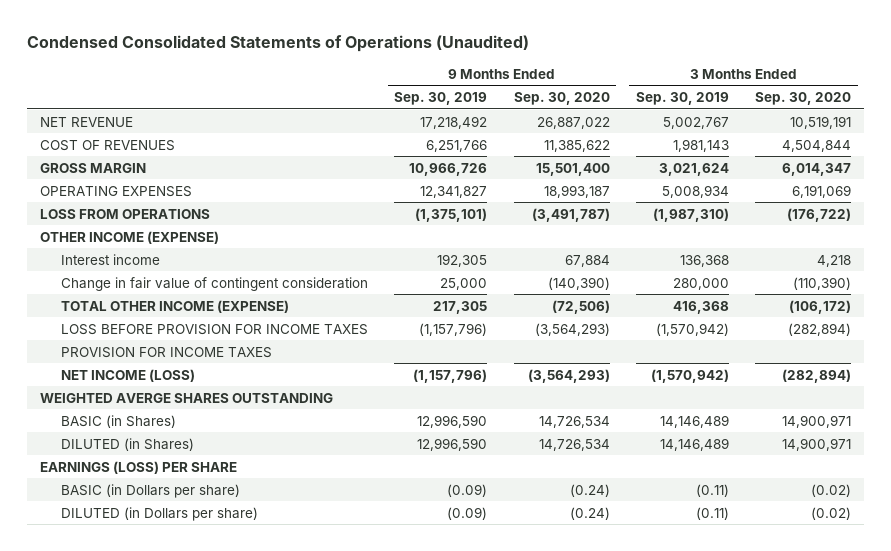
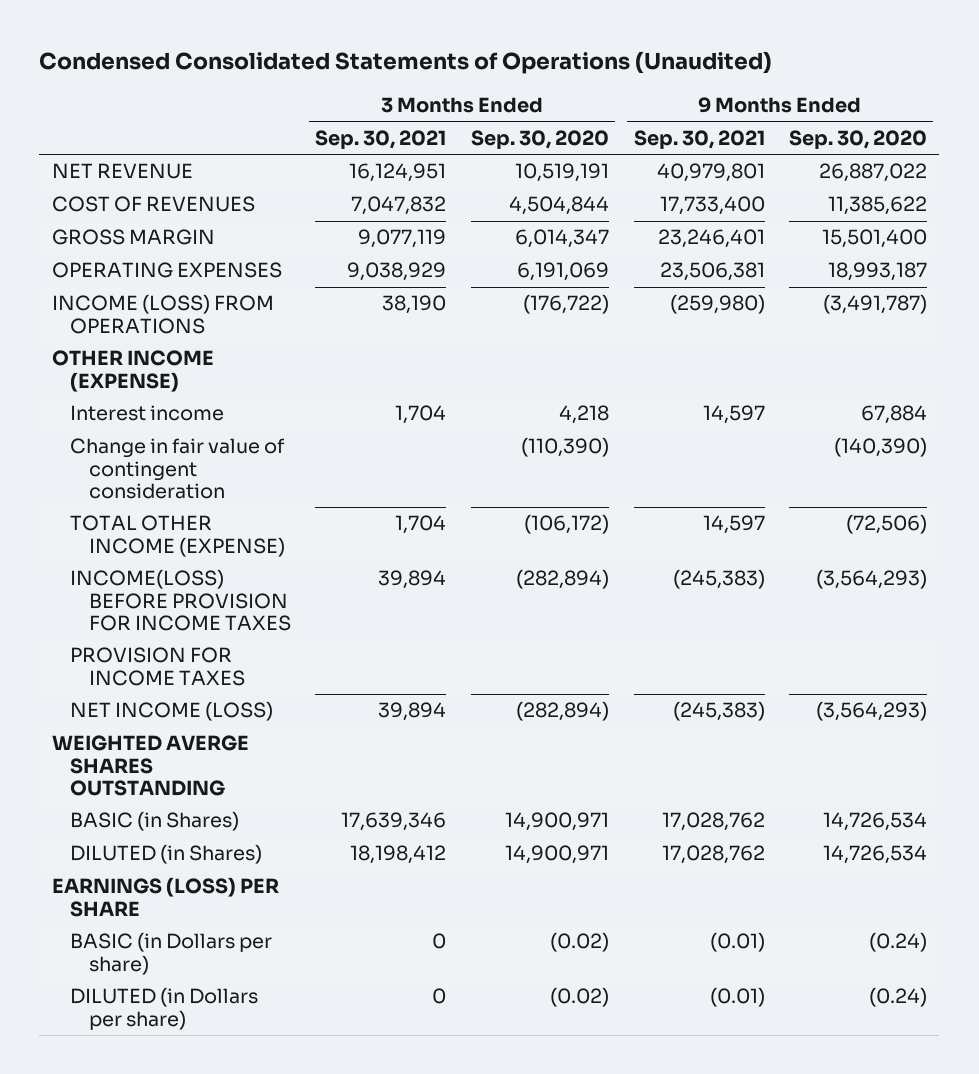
[394,92,488,106] Sep. 30, 2019 -> none
[635,92,729,106] Sep. 30, 2019 -> none
none -> [315,130,447,150] Sep. 30, 2021
none -> [633,130,765,150] Sep. 30, 2021
[40,208,211,219] LOSS FROM OPERATIONS -> [51,294,274,334] INCOME (LOSS) FROM OPERATIONS
[61,323,369,335] LOSS BEFORE PROVISION FOR INCOME TAXES -> [70,569,291,632] INCOME(LOSS) BEFORE PROVISION FOR INCOME TAXES

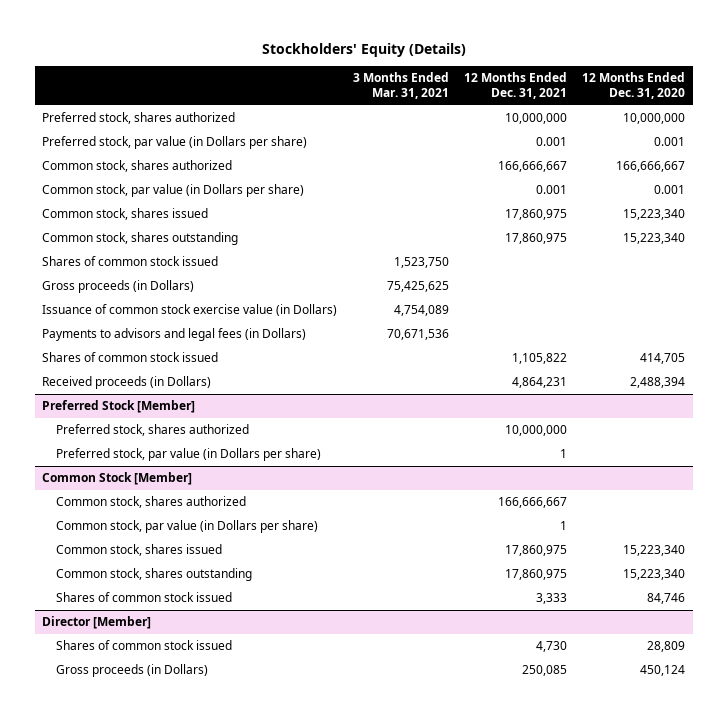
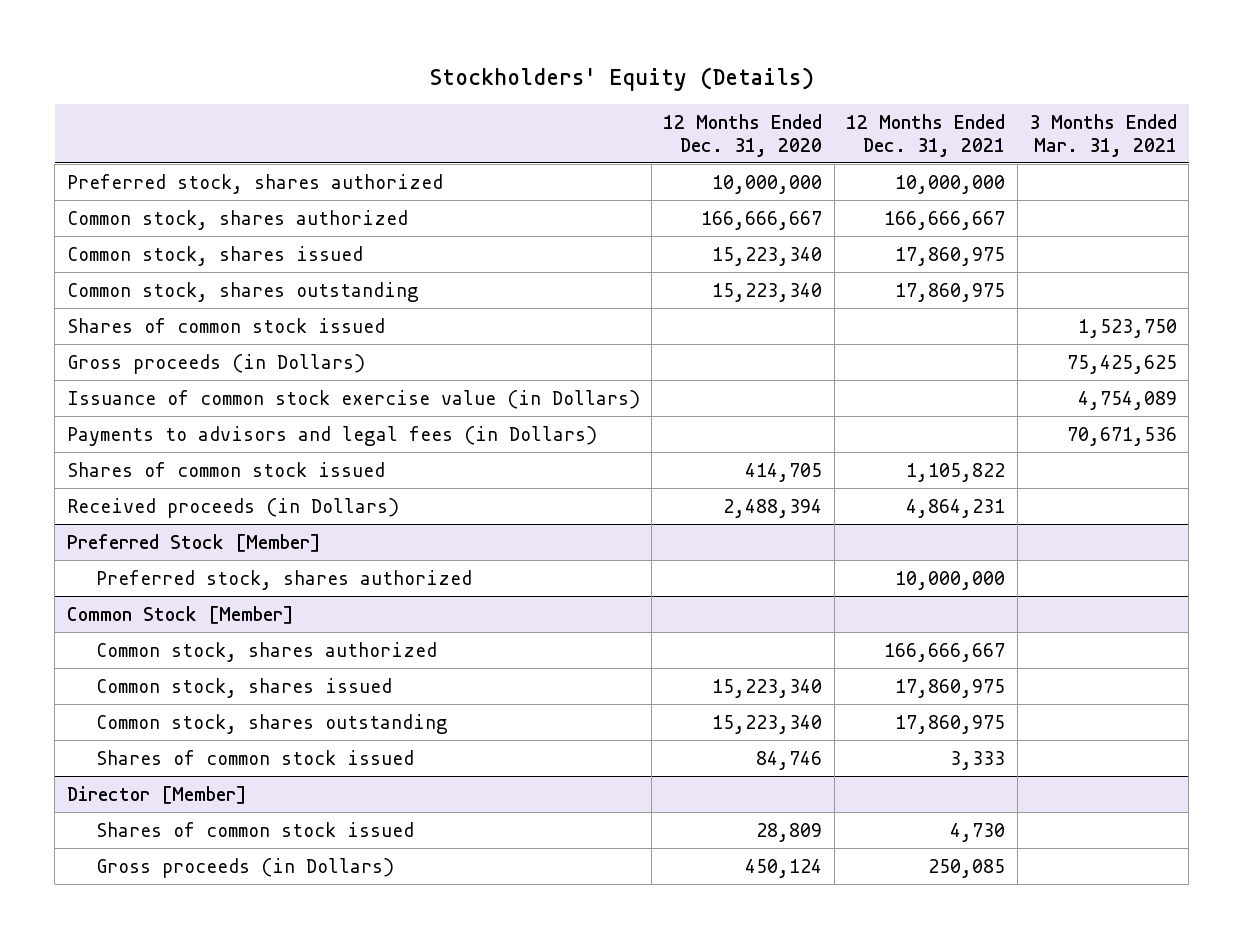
[42,136,308,150] Preferred stock, par value (in Dollars per share) -> none
[42,184,305,198] Common stock, par value (in Dollars per share) -> none
[56,448,322,462] Preferred stock, par value (in Dollars per share) -> none
[56,520,319,534] Common stock, par value (in Dollars per share) -> none

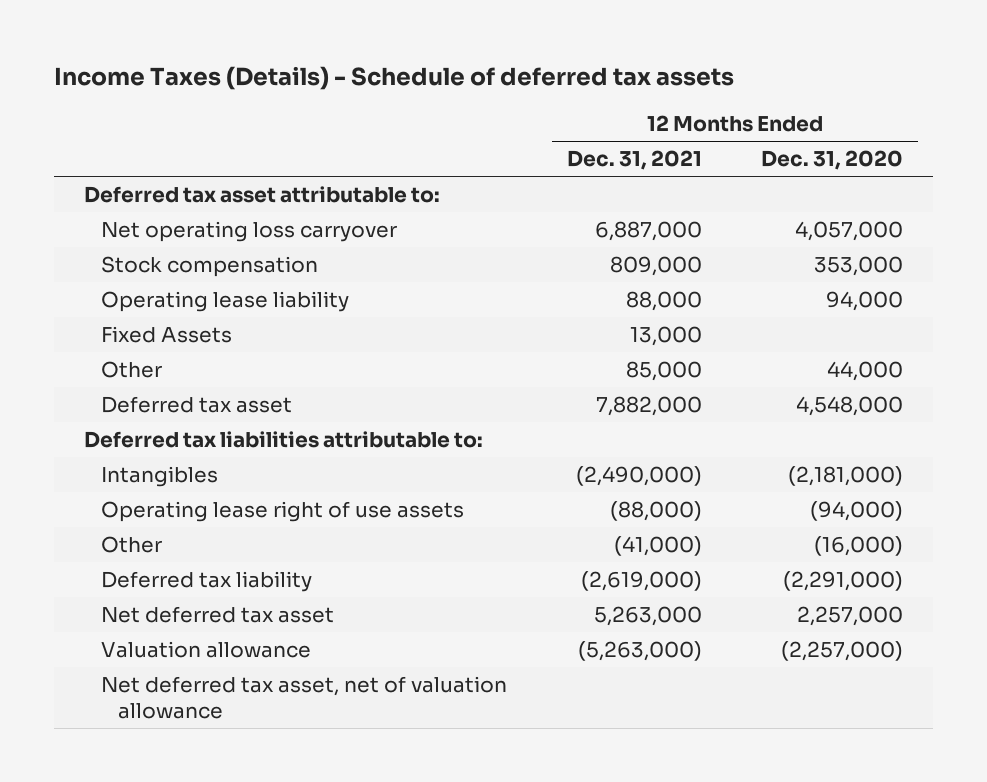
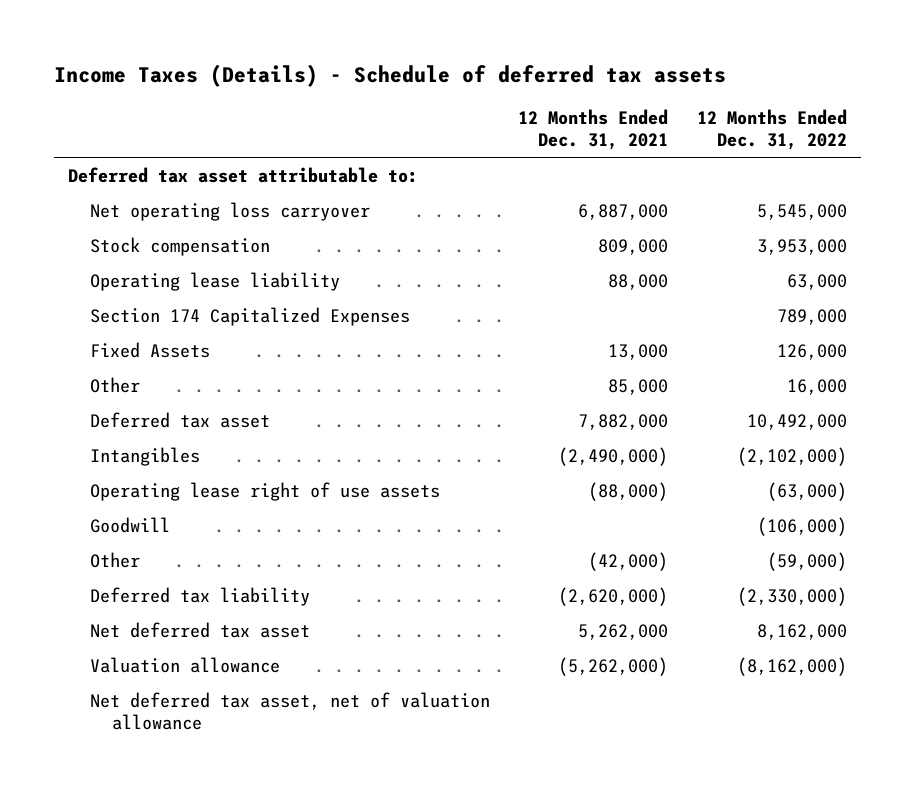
[761,150,904,171] Dec. 31, 2020 -> none
none -> [696,108,847,151] 12 Months Ended Dec. 31, 2022
none -> [89,306,410,326] Section 174 Capitalized Expenses
[83,431,483,449] Deferred tax liabilities attributable to: -> none
none -> [89,516,170,533] Goodwill
[613,536,702,557] (41,000) -> [588,551,669,571] (42,000)
[580,571,702,592] (2,619,000) -> [558,586,669,606] (2,620,000)
[593,606,702,627] 5,263,000 -> [578,623,669,640] 5,262,000
[577,641,702,662] (5,263,000) -> [558,656,669,676] (5,262,000)

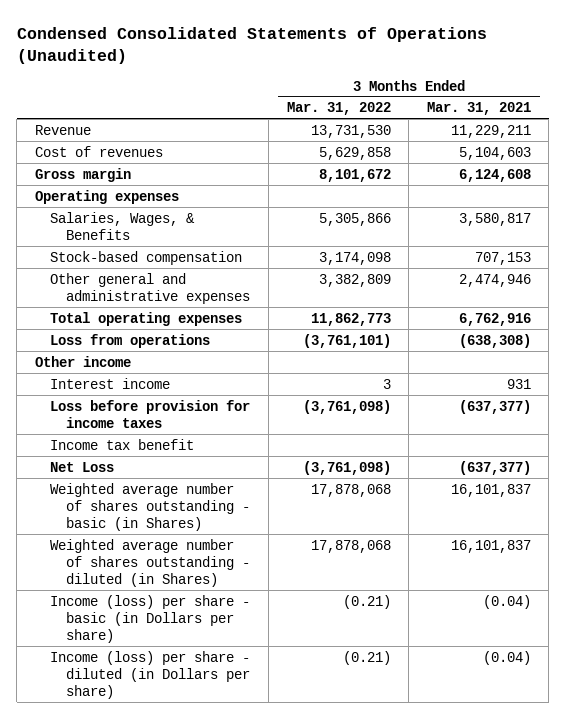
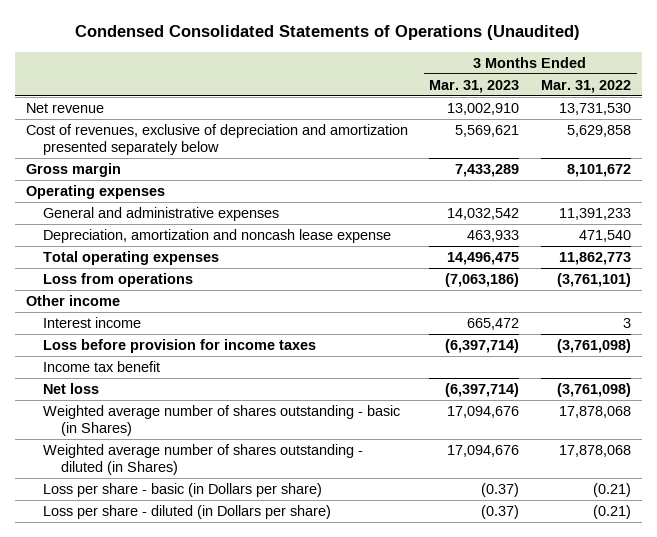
[426,102,531,116] Mar. 31, 2021 -> none
none -> [429,79,520,93] Mar. 31, 2023
[35,124,92,135] Revenue -> [25,103,104,114] Net revenue
[35,145,164,157] Cost of revenues -> [25,124,408,156] Cost of revenues, exclusive of depreciation and amortization presented separately below
[50,211,196,240] Salaries, Wages, & Benefits -> none
[50,250,243,265] Stock-based compensation -> none
[50,272,250,304] Other general and administrative expenses -> [43,207,280,222] General and administrative expenses
[318,273,391,287] 3,382,809 -> [559,208,632,221] 11,391,233
none -> [43,229,392,244] Depreciation, amortization and noncash lease expense
[50,461,115,472] Net Loss -> [43,383,100,395] Net loss
[50,594,251,643] Income (loss) per share - basic (in Dollars per share) -> [43,483,323,498] Loss per share - basic (in Dollars per share)
[50,650,251,699] Income (loss) per share - diluted (in Dollars per share) -> [43,505,332,520] Loss per share - diluted (in Dollars per share)

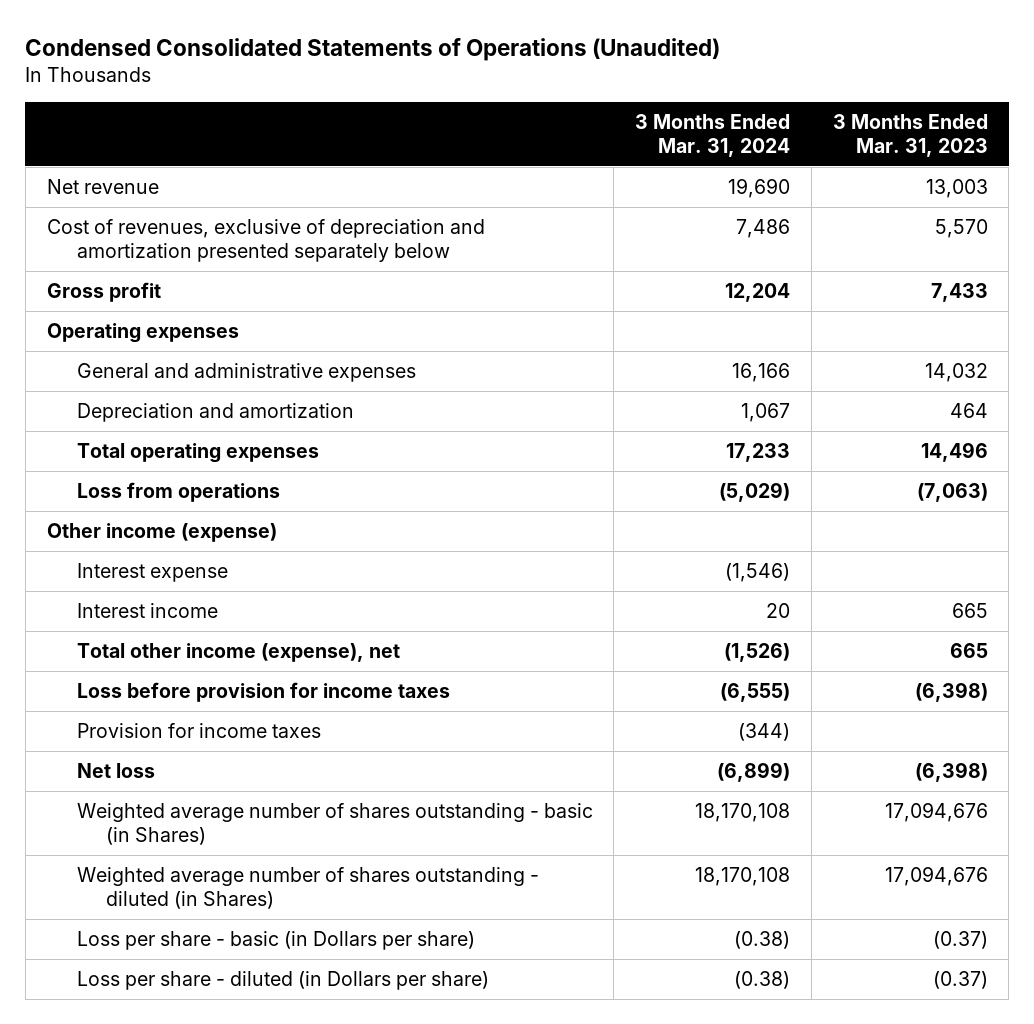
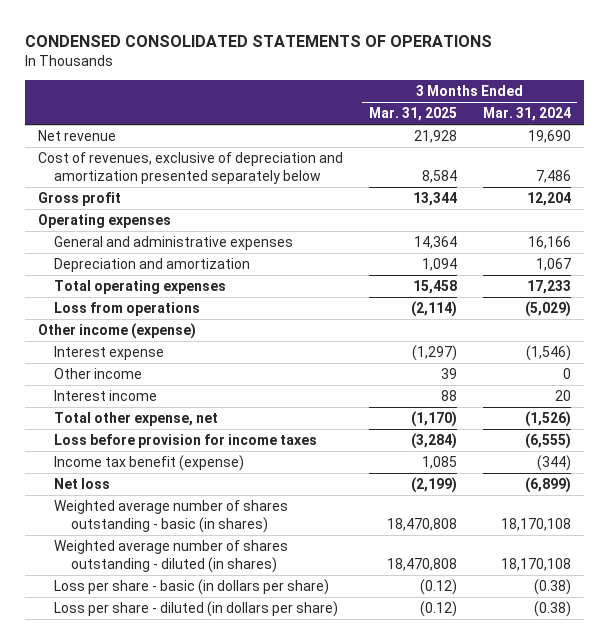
[25,37,721,61] Condensed Consolidated Statements of Operations (Unaudited) -> [24,34,492,47] CONDENSED CONSOLIDATED STATEMENTS OF OPERATIONS
[832,113,988,157] 3 Months Ended Mar. 31, 2023 -> none
none -> [368,107,457,122] Mar. 31, 2025
none -> [54,368,143,380] Other income
[76,643,400,663] Total other income (expense), net -> [54,412,219,427] Total other expense, net
[76,723,321,739] Provision for income taxes -> [54,455,245,472] Income tax benefit (expense)
[76,803,593,846] Weighted average number of shares outstanding - basic (in Shares) -> [54,500,289,533] Weighted average number of shares outstanding - basic (in shares)
[76,867,539,910] Weighted average number of shares outstanding - diluted (in Shares) -> [54,540,289,573] Weighted average number of shares outstanding - diluted (in shares)
[76,931,475,951] Loss per share - basic (in Dollars per share) -> [54,579,330,596] Loss per share - basic (in dollars per share)
[76,971,489,991] Loss per share - diluted (in Dollars per share) -> [54,601,339,618] Loss per share - diluted (in dollars per share)

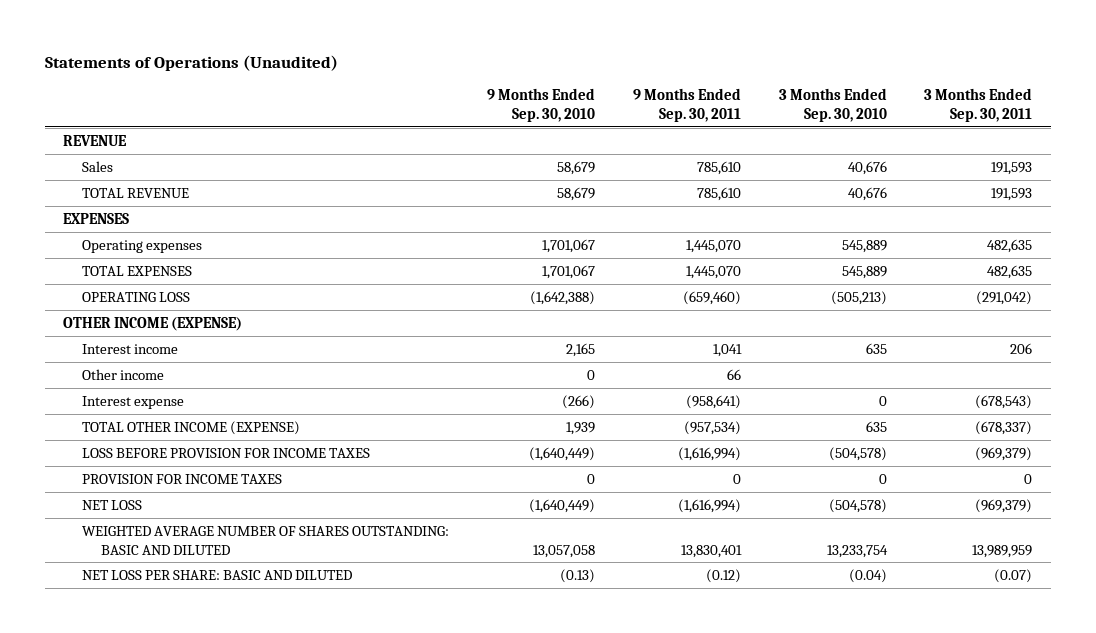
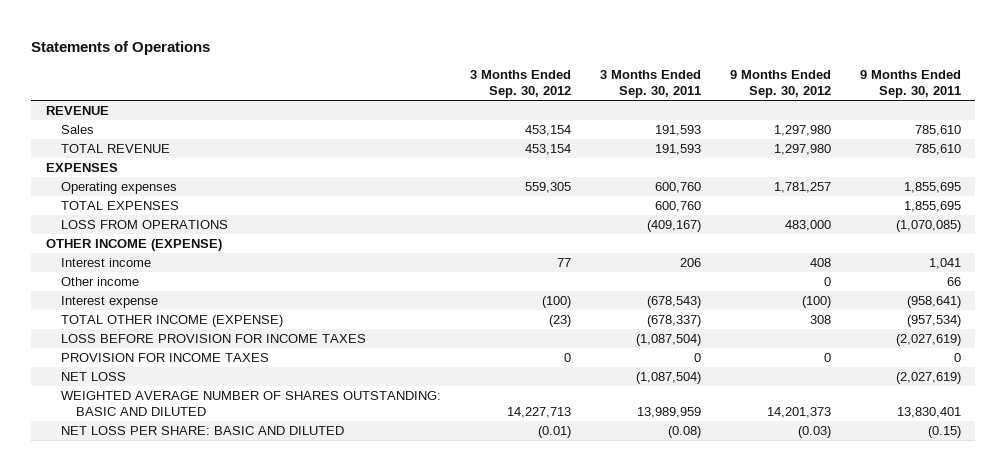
[44,54,338,71] Statements of Operations (Unaudited) -> [31,40,211,55] Statements of Operations
[487,88,596,123] 9 Months Ended Sep. 30, 2010 -> none
[778,88,887,123] 3 Months Ended Sep. 30, 2010 -> none
none -> [469,70,571,99] 3 Months Ended Sep. 30, 2012
none -> [729,70,831,99] 9 Months Ended Sep. 30, 2012
[685,239,741,253] 1,445,070 -> [903,182,961,194] 1,855,695
[987,238,1033,253] 482,635 -> [654,182,701,194] 600,760
[685,265,741,279] 1,445,070 -> [903,201,961,213] 1,855,695
[987,264,1033,279] 482,635 -> [654,201,701,213] 600,760
[82,291,191,302] OPERATING LOSS -> [60,220,228,230] LOSS FROM OPERATIONS
[682,290,741,305] (659,460) -> [895,220,961,233] (1,070,085)
[976,290,1033,305] (291,042) -> [646,220,701,233] (409,167)
[677,446,741,461] (1,616,994) -> [895,334,961,347] (2,027,619)
[975,446,1033,461] (969,379) -> [635,334,701,347] (1,087,504)
[677,498,741,513] (1,616,994) -> [895,372,961,385] (2,027,619)
[975,498,1033,513] (969,379) -> [635,372,701,385] (1,087,504)
[705,568,741,583] (0.12) -> [927,426,961,439] (0.15)
[994,568,1033,583] (0.07) -> [667,426,701,439] (0.08)

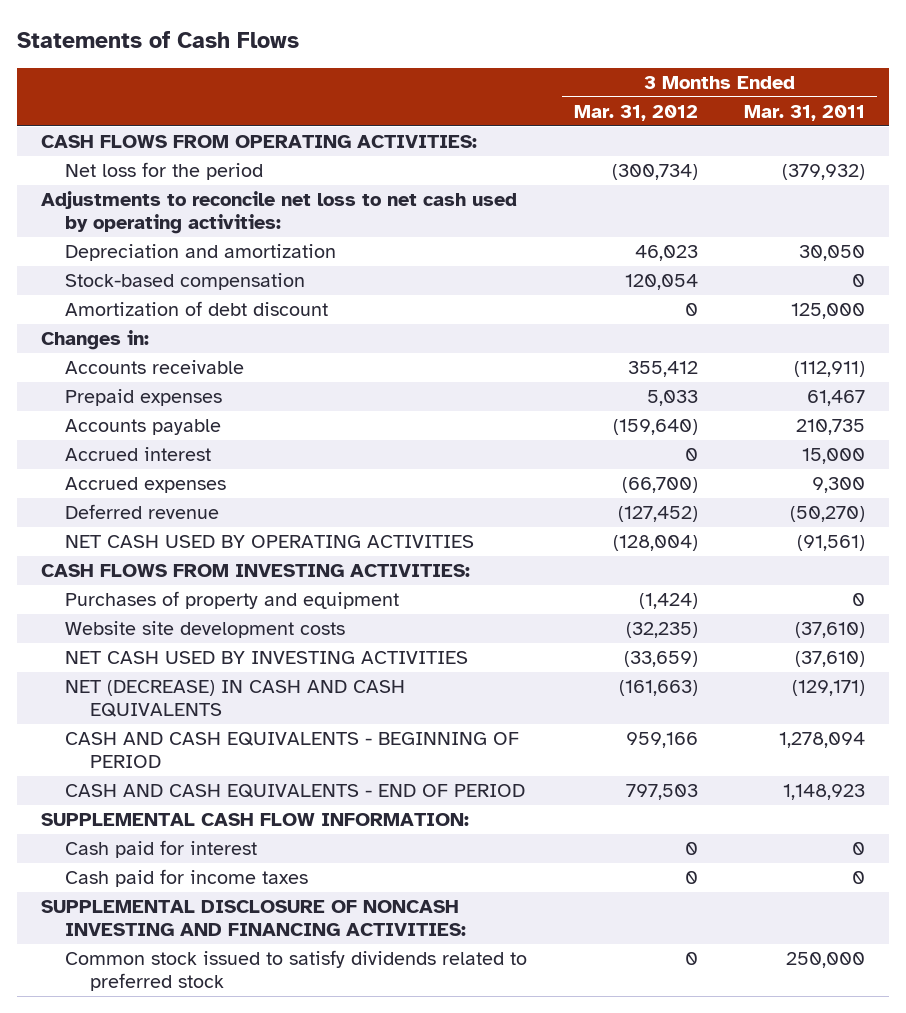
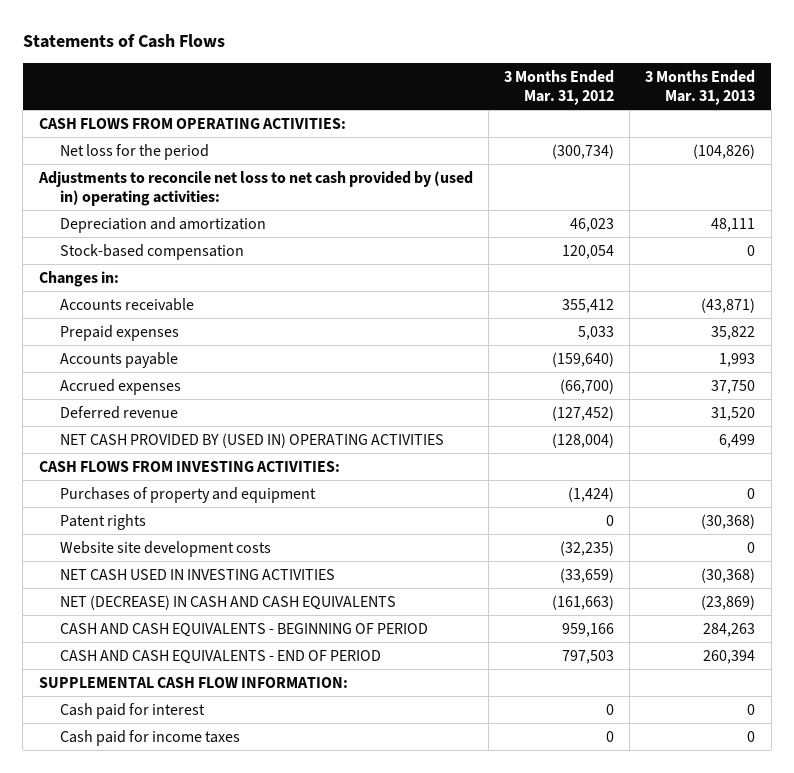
[744,104,866,121] Mar. 31, 2011 -> none
none -> [645,70,756,105] 3 Months Ended Mar. 31, 2013
[40,191,517,235] Adjustments to reconcile net loss to net cash used by operating activities: -> [37,170,473,206] Adjustments to reconcile net loss to net cash provided by (used in) operating activities:
[65,301,329,317] Amortization of debt discount -> none
[65,447,212,462] Accrued interest -> none
[65,535,475,549] NET CASH USED BY OPERATING ACTIVITIES -> [59,432,444,448] NET CASH PROVIDED BY (USED IN) OPERATING ACTIVITIES
none -> [59,513,146,530] Patent rights
[65,651,469,665] NET CASH USED BY INVESTING ACTIVITIES -> [59,568,335,580] NET CASH USED IN INVESTING ACTIVITIES
[40,900,467,937] SUPPLEMENTAL DISCLOSURE OF NONCASH INVESTING AND FINANCING ACTIVITIES: -> none
[65,950,528,992] Common stock issued to satisfy dividends related to preferred stock -> none

